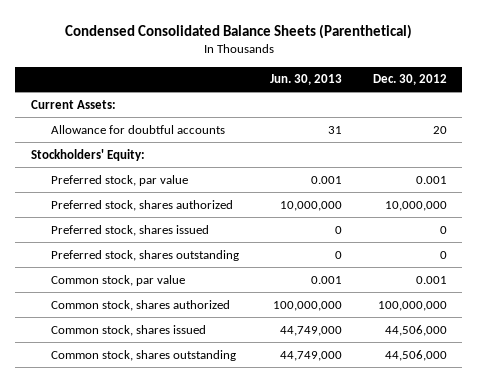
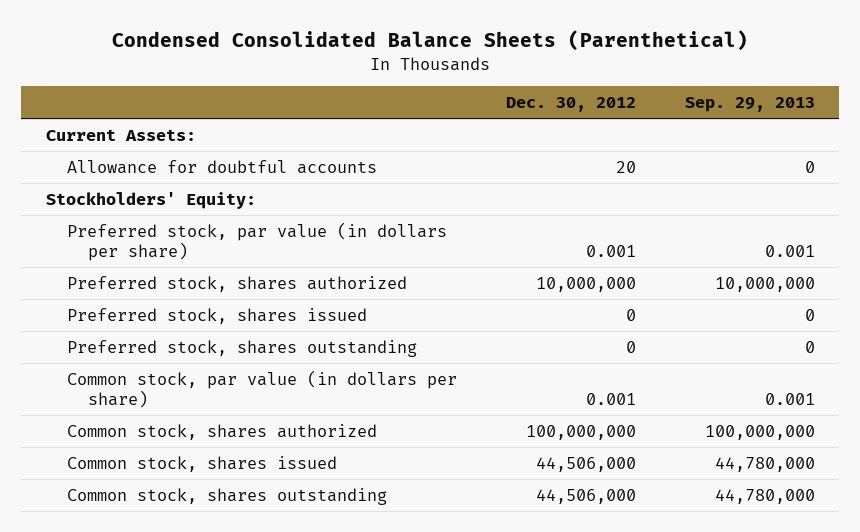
[270,74,343,86] Jun. 30, 2013 -> none
none -> [684,97,815,113] Sep. 29, 2013
[51,174,189,186] Preferred stock, par value -> [66,221,447,261] Preferred stock, par value (in dollars per share)
[51,274,186,286] Common stock, par value -> [66,369,457,408] Common stock, par value (in dollars per share)

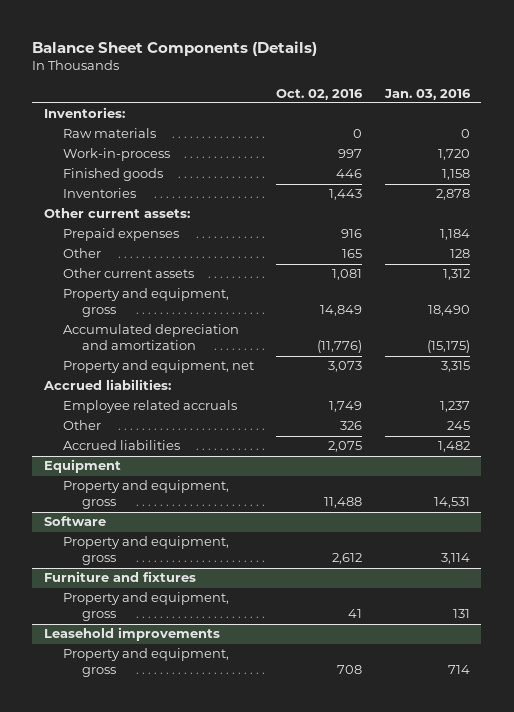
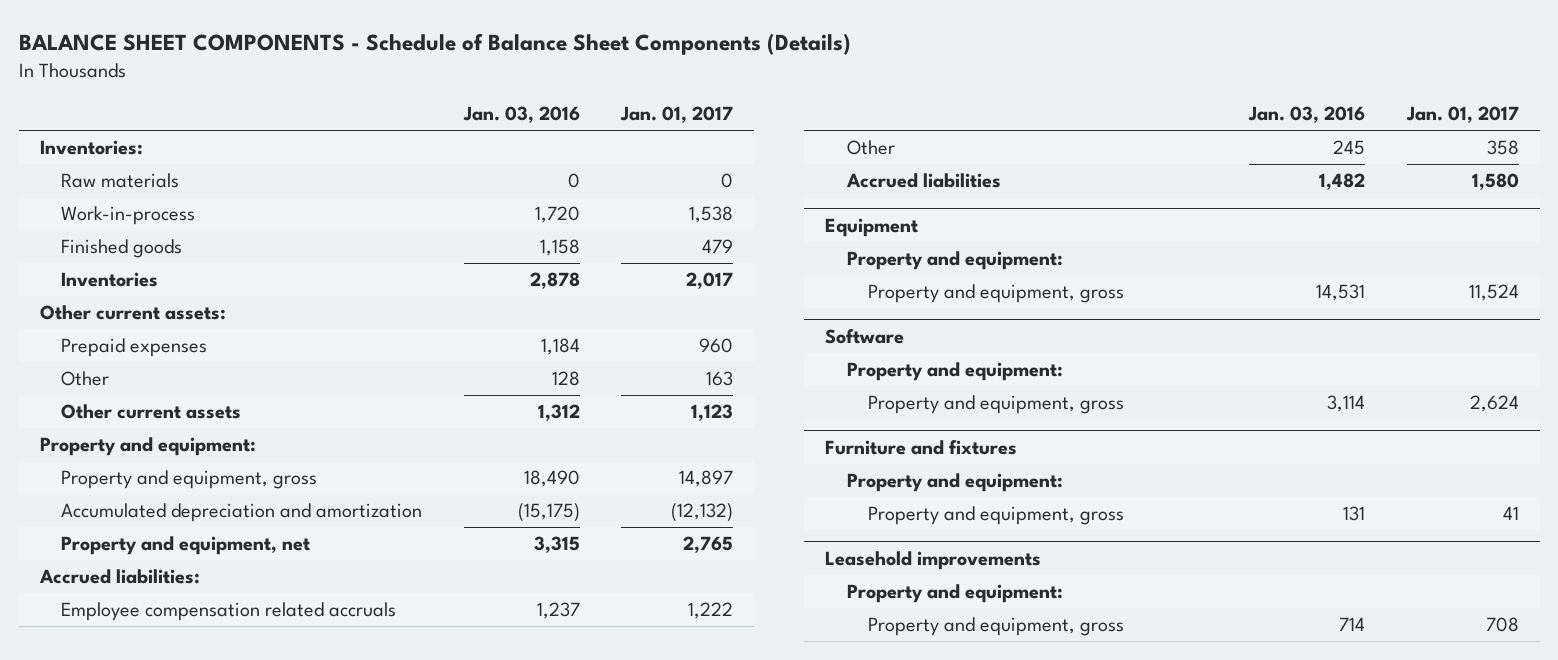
[32,40,318,56] Balance Sheet Components (Details) -> [18,33,851,56] BALANCE SHEET COMPONENTS - Schedule of Balance Sheet Components (Details)
[276,88,364,100] Oct. 02, 2016 -> none
none -> [620,106,734,124] Jan. 01, 2017
none -> [39,437,256,457] Property and equipment:
[62,400,237,414] Employee related accruals -> [61,602,397,622] Employee compensation related accruals
none -> [846,251,1063,271] Property and equipment:
none -> [846,362,1063,382] Property and equipment:
none -> [846,473,1063,493] Property and equipment:
none -> [846,584,1063,604] Property and equipment:

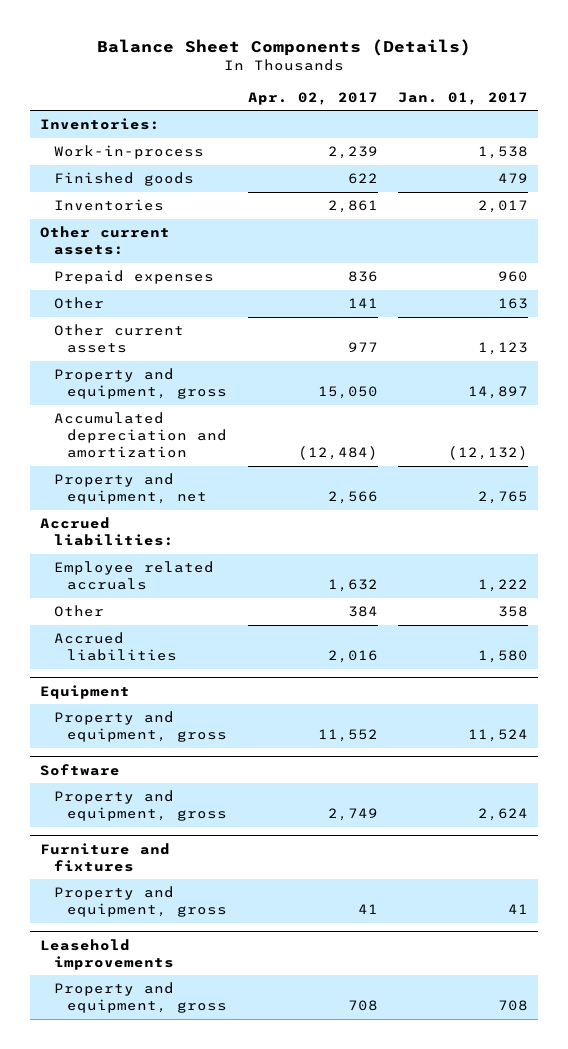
[18,33,851,56] BALANCE SHEET COMPONENTS - Schedule of Balance Sheet Components (Details) -> [97,38,472,56] Balance Sheet Components (Details)
[462,106,580,124] Jan. 03, 2016 -> none
none -> [247,91,378,105] Apr. 02, 2017
[61,173,180,189] Raw materials -> none
[39,437,256,457] Property and equipment: -> none
[61,602,397,622] Employee compensation related accruals -> [53,561,214,591] Employee related accruals
[846,251,1063,271] Property and equipment: -> none
[846,362,1063,382] Property and equipment: -> none
[846,473,1063,493] Property and equipment: -> none
[846,584,1063,604] Property and equipment: -> none

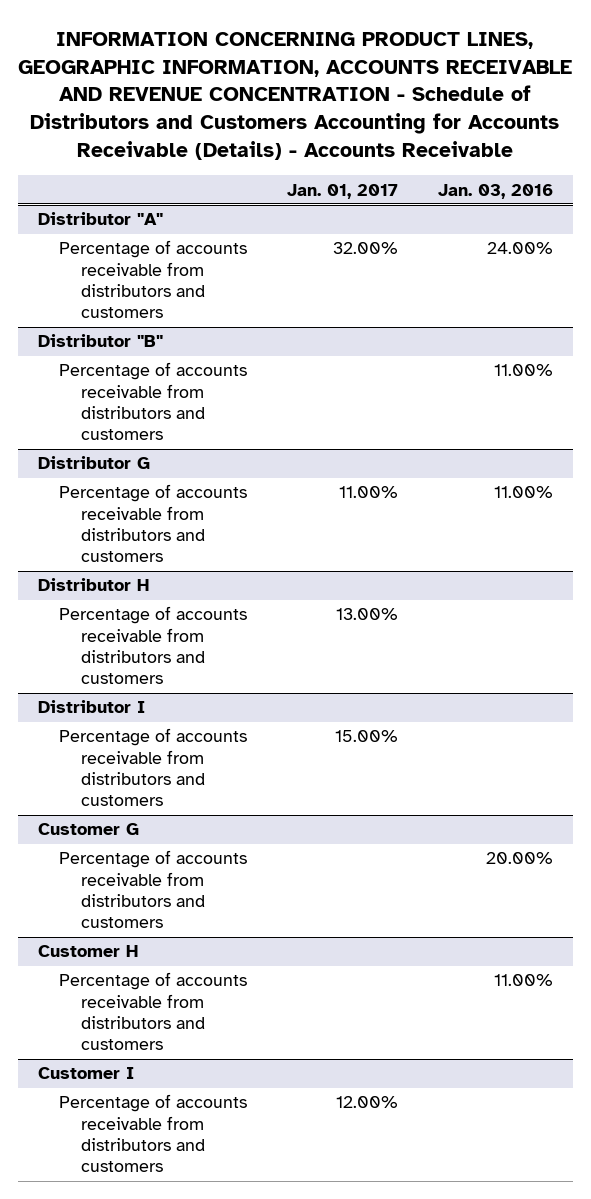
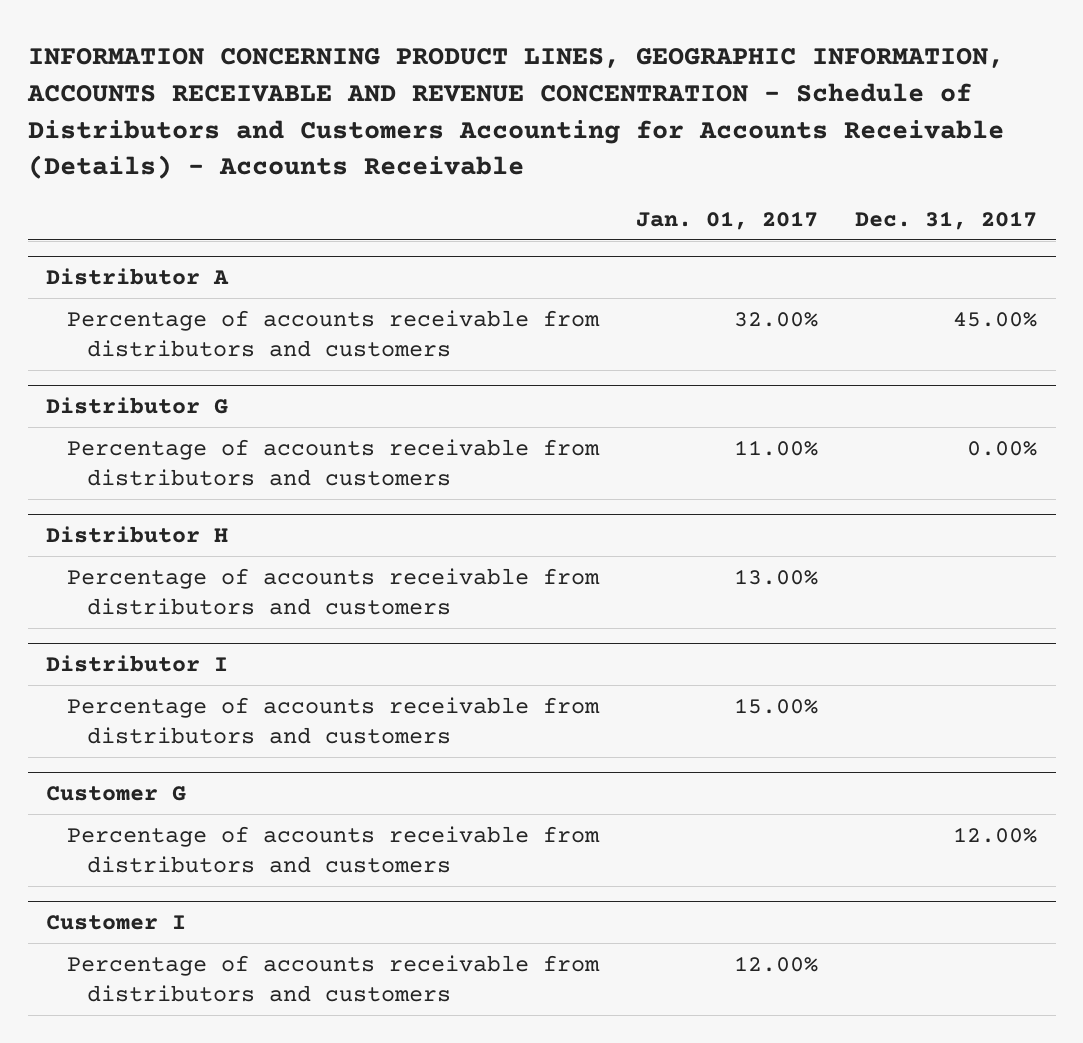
[438,183,554,199] Jan. 03, 2016 -> none
none -> [855,210,1038,230] Dec. 31, 2017
[37,212,163,226] Distributor "A" -> [46,267,230,285] Distributor A
[37,334,163,348] Distributor "B" -> none
[59,362,248,441] Percentage of accounts receivable from distributors and customers -> none
[37,945,138,958] Customer H -> none
[59,972,248,1051] Percentage of accounts receivable from distributors and customers -> none

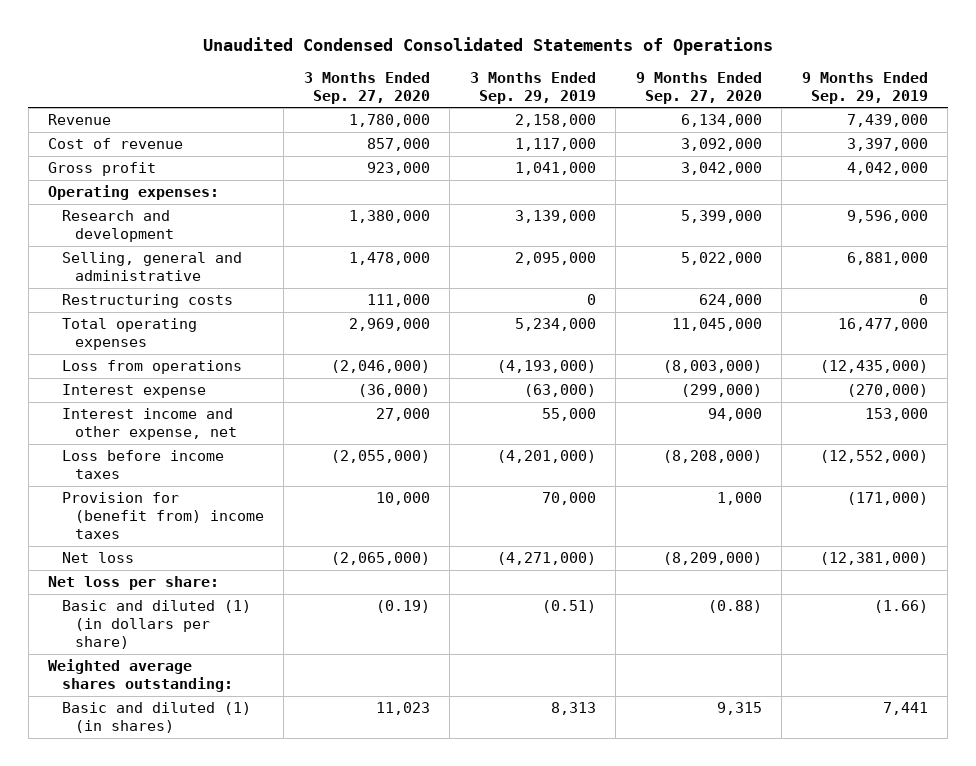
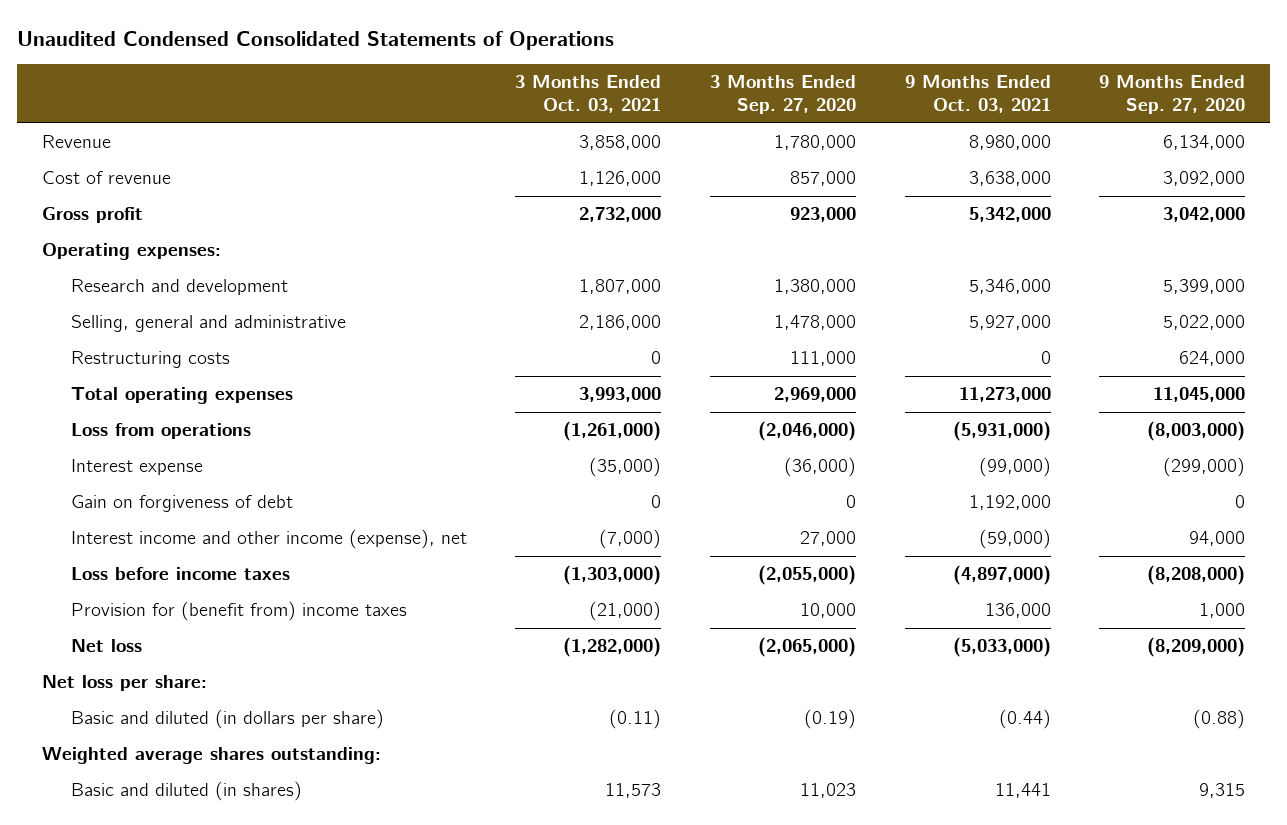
[469,71,596,104] 3 Months Ended Sep. 29, 2019 -> none
[801,71,928,104] 9 Months Ended Sep. 29, 2019 -> none
none -> [515,75,662,114] 3 Months Ended Oct. 03, 2021
none -> [904,75,1051,114] 9 Months Ended Oct. 03, 2021
none -> [70,495,293,513] Gain on forgiveness of debt
[61,408,237,441] Interest income and other expense, net -> [70,529,467,550] Interest income and other income (expense), net
[61,600,251,650] Basic and diluted (1) (in dollars per share) -> [70,709,384,730] Basic and diluted (in dollars per share)
[61,702,251,734] Basic and diluted (1) (in shares) -> [70,781,302,802] Basic and diluted (in shares)

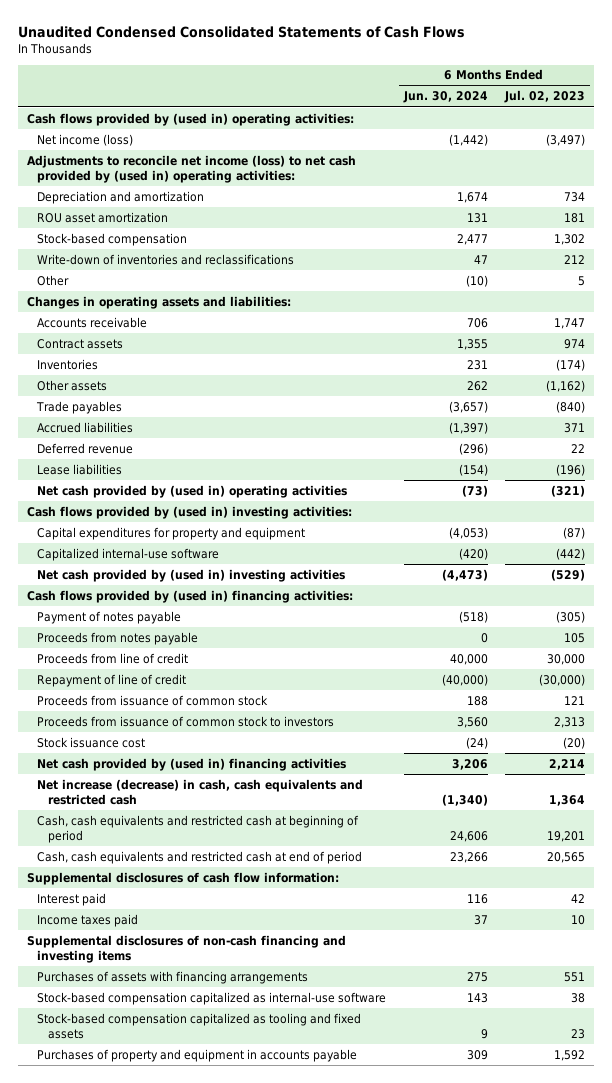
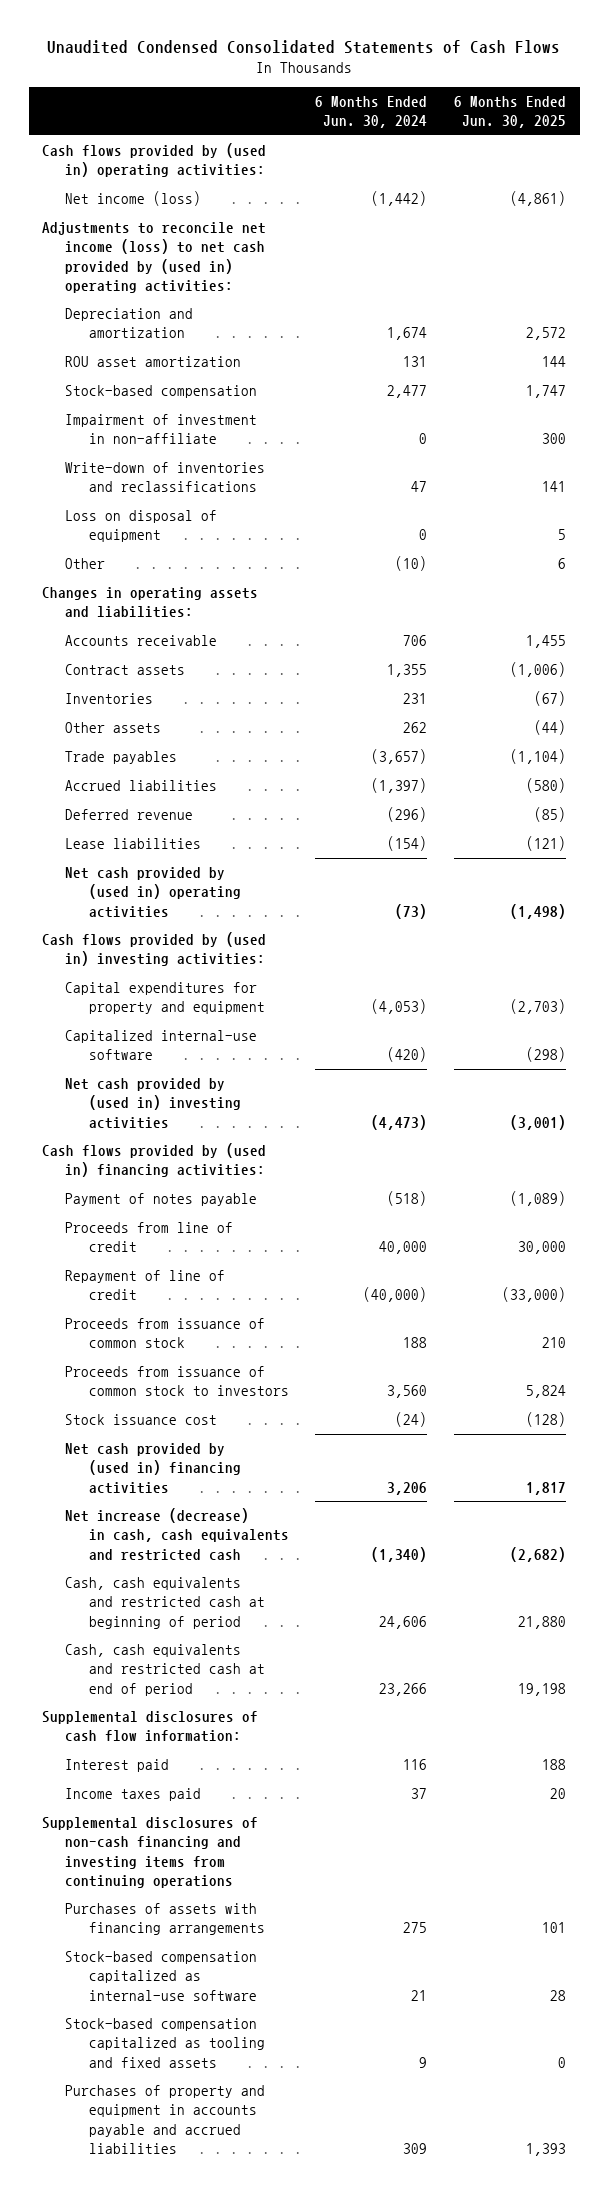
[504,90,586,104] Jul. 02, 2023 -> none
none -> [454,95,567,128] 6 Months Ended Jun. 30, 2025
none -> [65,414,258,445] Impairment of investment in non-affiliate
none -> [65,510,218,543] Loss on disposal of equipment
[37,631,199,645] Proceeds from notes payable -> none
[26,934,346,963] Supplemental disclosures of non-cash financing and investing items -> [41,1817,258,1888] Supplemental disclosures of non-cash financing and investing items from continuing operations
[466,992,488,1003] 143 -> [411,1989,428,2001] 21
[37,1048,358,1062] Purchases of property and equipment in accounts payable -> [65,2085,266,2154] Purchases of property and equipment in accounts payable and accrued liabilities

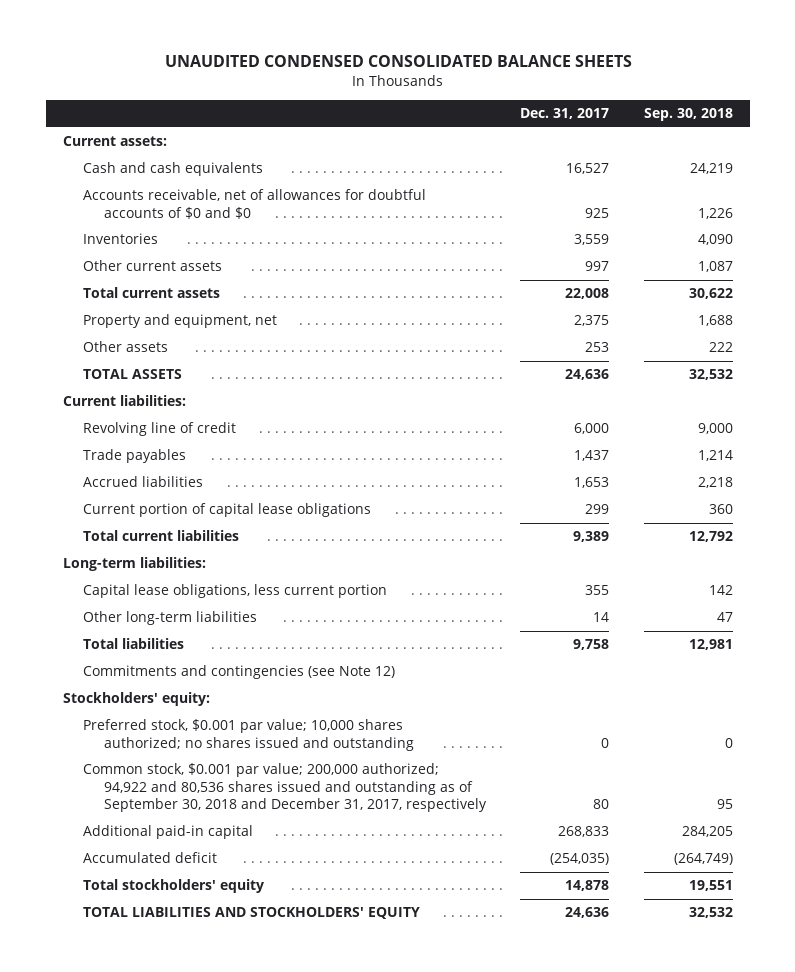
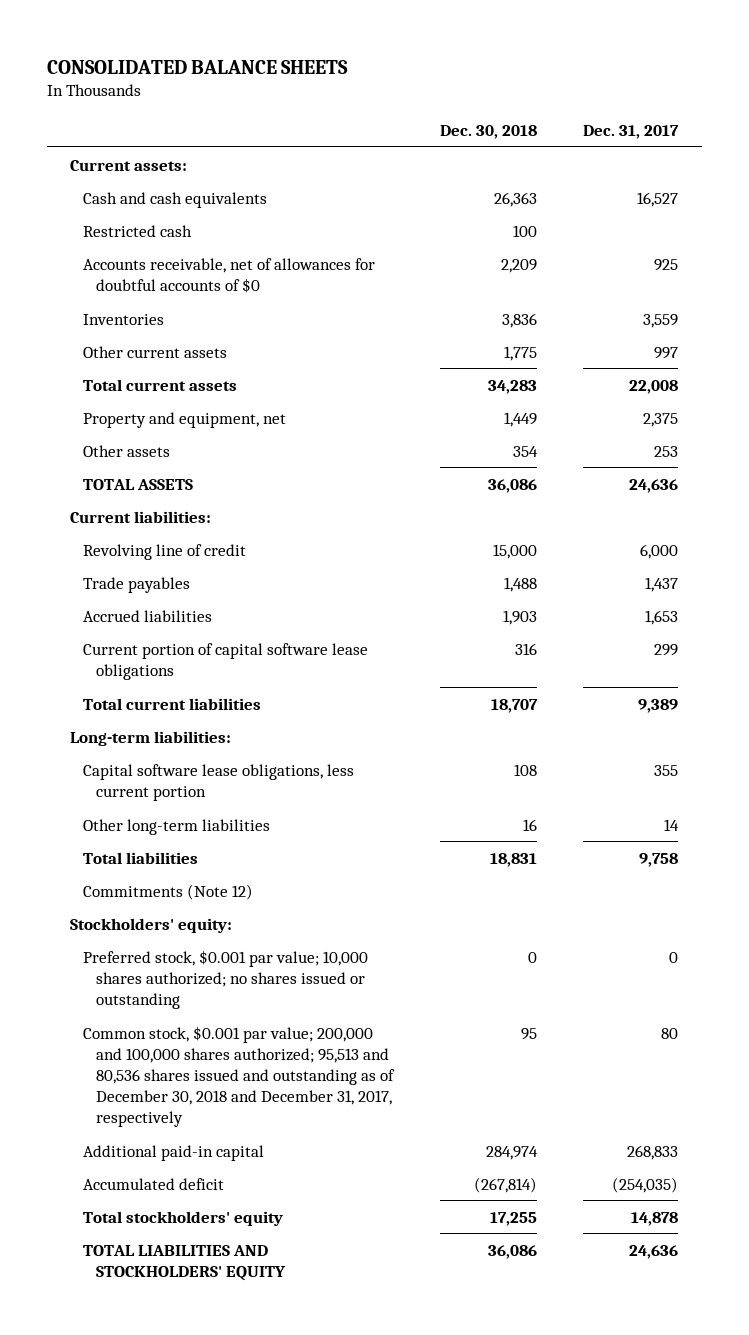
[164,55,632,68] UNAUDITED CONDENSED CONSOLIDATED BALANCE SHEETS -> [47,59,349,74] CONSOLIDATED BALANCE SHEETS
[643,108,733,122] Sep. 30, 2018 -> none
none -> [439,125,537,140] Dec. 30, 2018
none -> [83,224,193,237] Restricted cash
[83,189,427,219] Accounts receivable, net of allowances for doubtful accounts of $0 and $0 -> [83,257,376,293] Accounts receivable, net of allowances for doubtful accounts of $0
[83,503,372,518] Current portion of capital lease obligations -> [83,642,369,680] Current portion of capital software lease obligations
[83,584,388,599] Capital lease obligations, less current portion -> [83,763,355,801] Capital software lease obligations, less current portion
[83,665,396,680] Commitments and contingencies (see Note 12) -> [83,883,254,900] Commitments (Note 12)
[83,719,415,751] Preferred stock, $0.001 par value; 10,000 shares authorized; no shares issued and outstanding -> [83,949,369,1009] Preferred stock, $0.001 par value; 10,000 shares authorized; no shares issued or outstanding
[83,763,488,813] Common stock, $0.001 par value; 200,000 authorized; 94,922 and 80,536 shares issued and outstanding as of September 30, 2018 and December 31, 2017, respectively -> [83,1025,396,1128] Common stock, $0.001 par value; 200,000 and 100,000 shares authorized; 95,513 and 80,536 shares issued and outstanding as of December 30, 2018 and December 31, 2017, respectively

